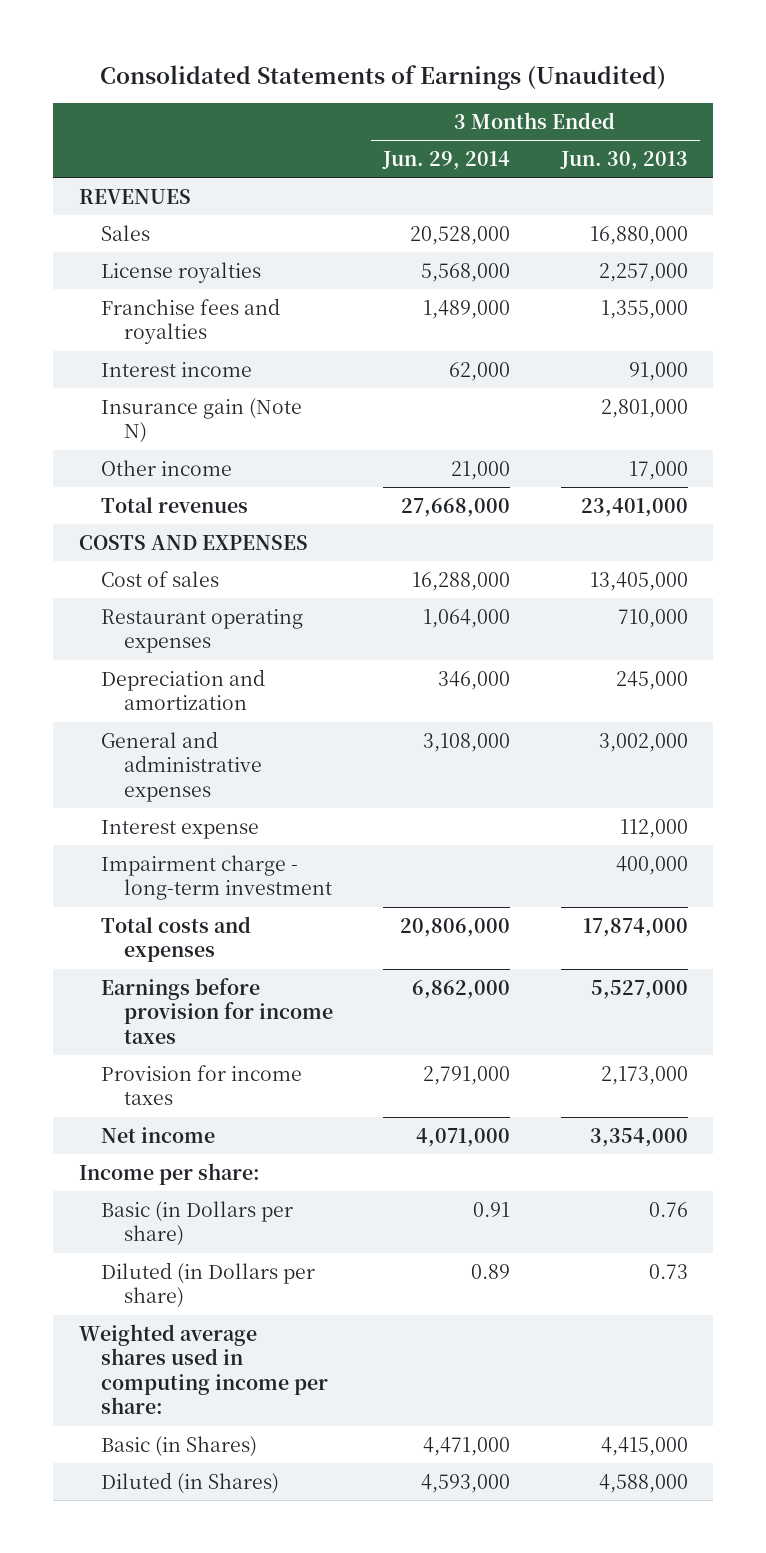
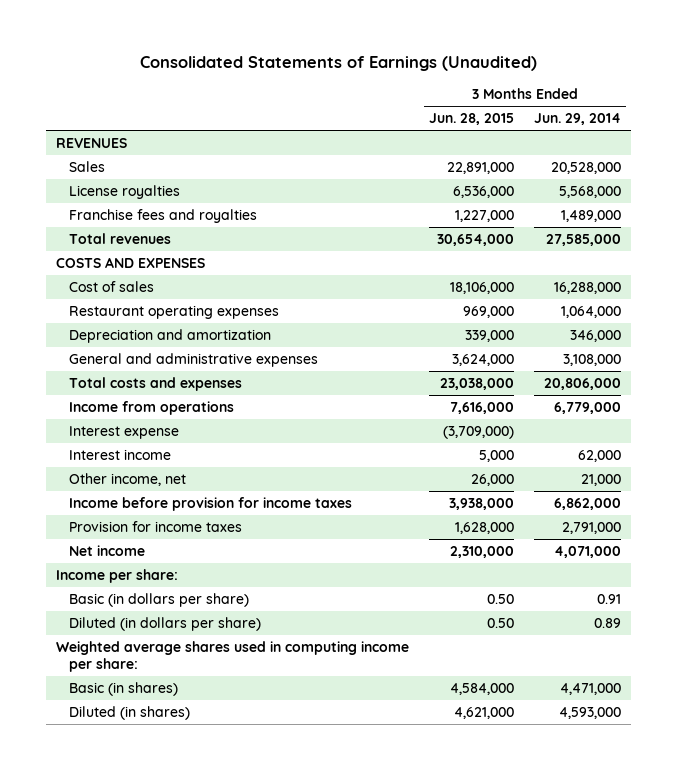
[559,150,688,170] Jun. 30, 2013 -> none
none -> [429,113,515,126] Jun. 28, 2015
[101,397,303,444] Insurance gain (Note N) -> none
[101,459,233,476] Other income -> none
[401,497,511,517] 27,668,000 -> [545,233,621,246] 27,585,000
[101,854,332,901] Impairment charge - long-term investment -> none
none -> [69,400,235,415] Income from operations
[101,819,260,839] Interest expense -> [69,425,180,439] Interest expense
[101,361,253,377] Interest income -> [69,448,172,460] Interest income
none -> [69,472,187,486] Other income, net
[101,977,333,1044] Earnings before provision for income taxes -> [69,496,353,511] Income before provision for income taxes
[101,1200,294,1247] Basic (in Dollars per share) -> [69,592,250,607] Basic (in dollars per share)
[101,1261,316,1309] Diluted (in Dollars per share) -> [69,616,262,631] Diluted (in dollars per share)
[101,1435,258,1457] Basic (in Shares) -> [69,681,179,696] Basic (in shares)
[101,1471,280,1494] Diluted (in Shares) -> [69,705,191,720] Diluted (in shares)

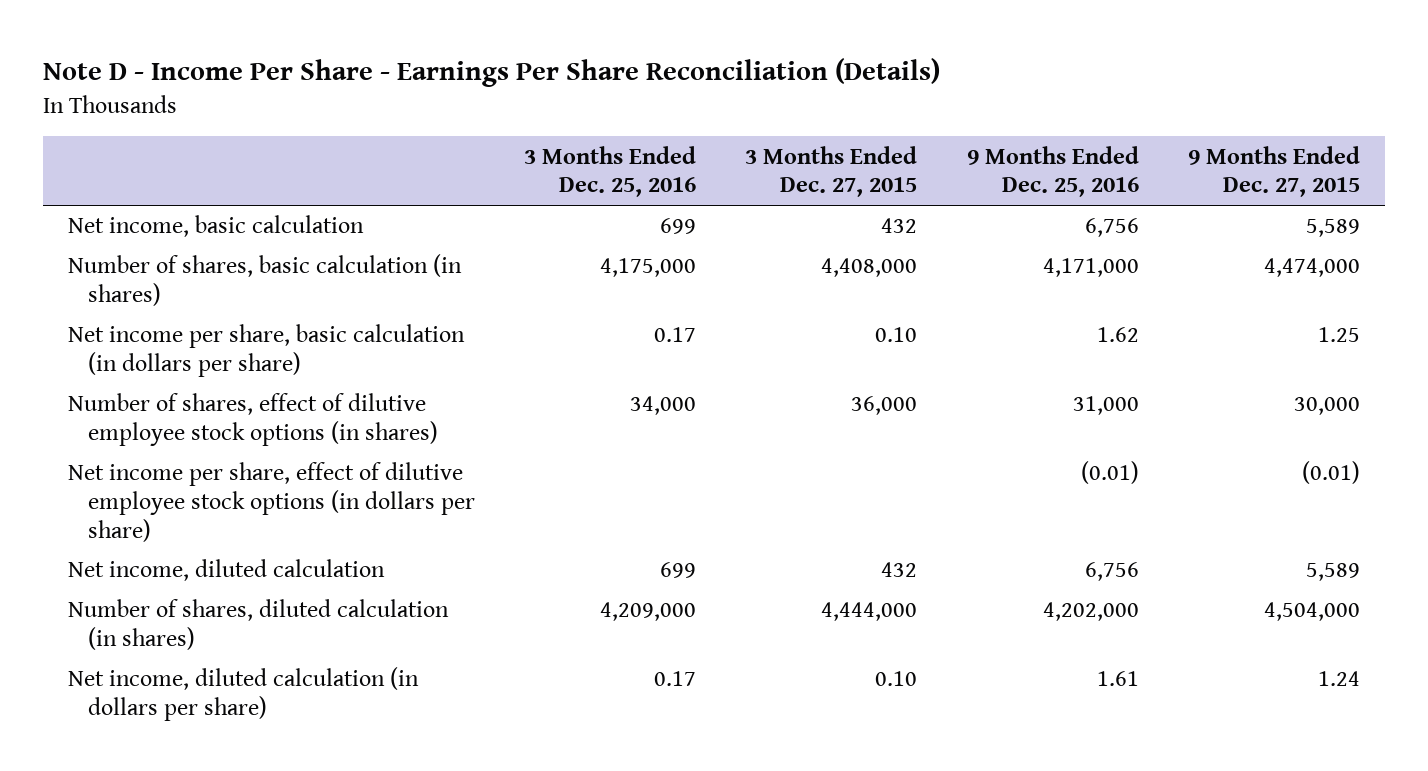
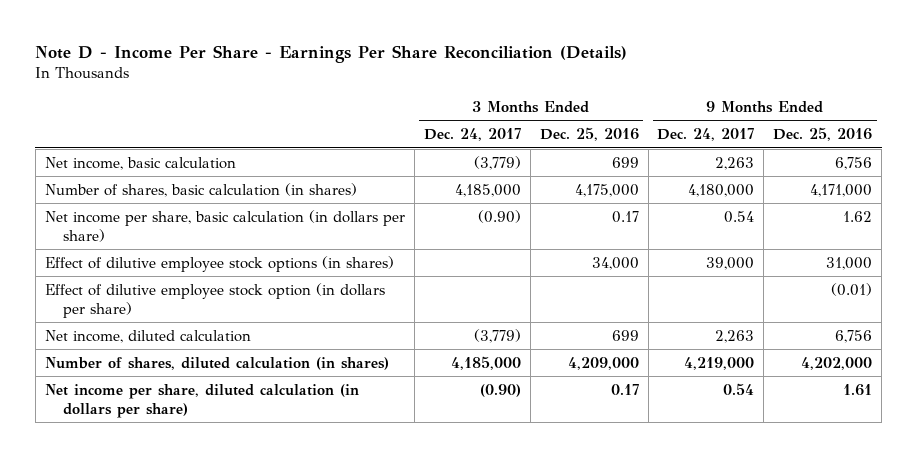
[745,145,918,198] 3 Months Ended Dec. 27, 2015 -> none
[1187,145,1360,198] 9 Months Ended Dec. 27, 2015 -> none
none -> [423,128,521,142] Dec. 24, 2017
none -> [657,128,755,142] Dec. 24, 2017
[68,393,438,447] Number of shares, effect of dilutive employee stock options (in shares) -> [44,255,394,272] Effect of dilutive employee stock options (in shares)
[68,462,475,542] Net income per share, effect of dilutive employee stock options (in dollars per share) -> [44,282,385,318] Effect of dilutive employee stock option (in dollars per share)
[68,667,420,722] Net income, diluted calculation (in dollars per share) -> [44,383,359,418] Net income per share, diluted calculation (in dollars per share)

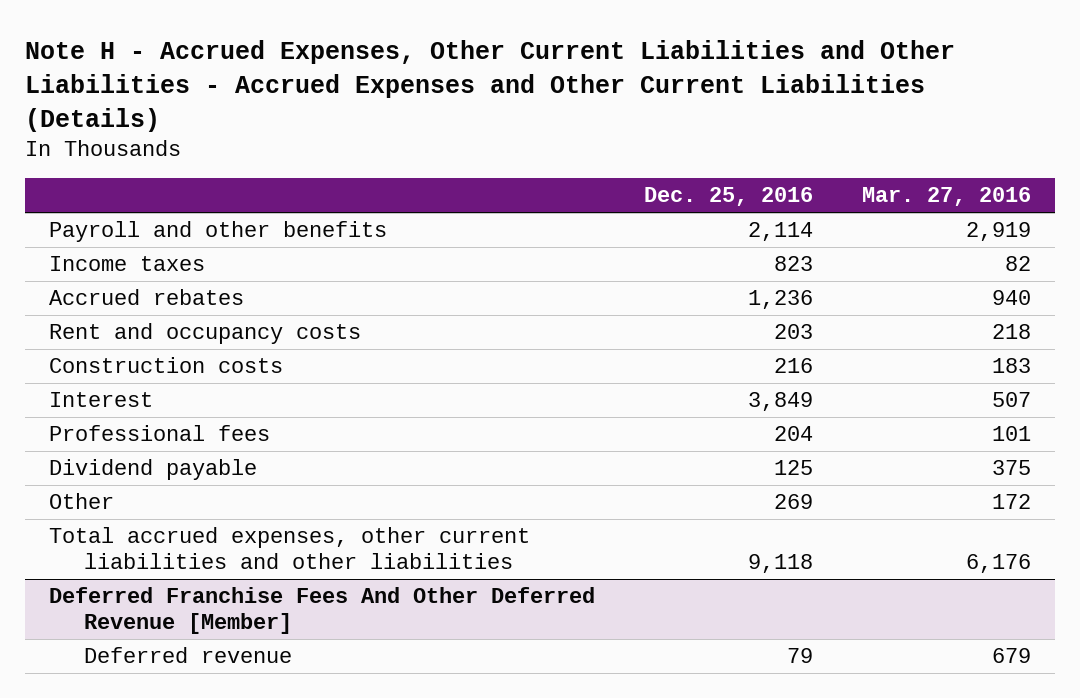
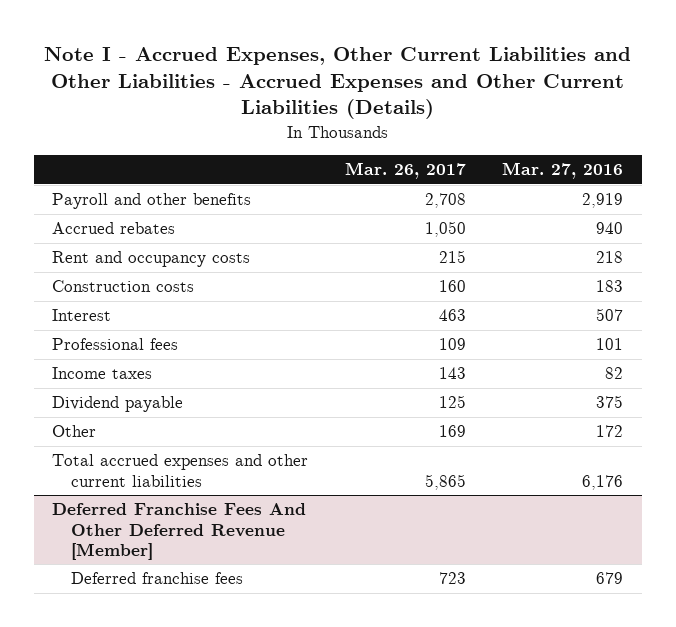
[25,40,956,132] Note H - Accrued Expenses, Other Current Liabilities and Other Liabilities - Accrued Expenses and Other Current Liabilities (Details) -> [43,46,631,120] Note I - Accrued Expenses, Other Current Liabilities and Other Liabilities - Accrued Expenses and Other Current Liabilities (Details)
[644,187,814,207] Dec. 25, 2016 -> none
none -> [344,162,466,180] Mar. 26, 2017
[49,256,206,272] Income taxes -> [52,367,153,380] Income taxes
[49,527,531,569] Total accrued expenses, other current liabilities and other liabilities -> [52,454,309,487] Total accrued expenses and other current liabilities
[83,647,292,664] Deferred revenue -> [71,572,244,585] Deferred franchise fees

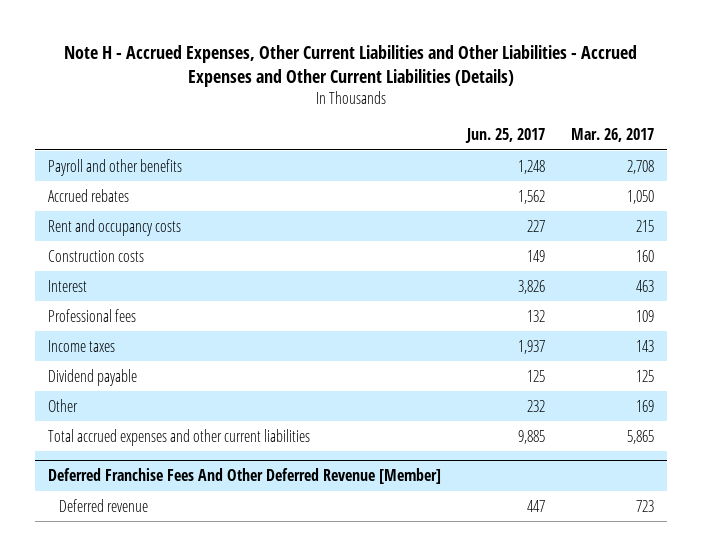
[43,46,631,120] Note I - Accrued Expenses, Other Current Liabilities and Other Liabilities - Accrued Expenses and Other Current Liabilities (Details) -> [64,45,638,88] Note H - Accrued Expenses, Other Current Liabilities and Other Liabilities - Accrued Expenses and Other Current Liabilities (Details)
[502,162,624,180] Mar. 27, 2016 -> none
none -> [465,128,546,144] Jun. 25, 2017
[71,572,244,585] Deferred franchise fees -> [59,498,149,512] Deferred revenue

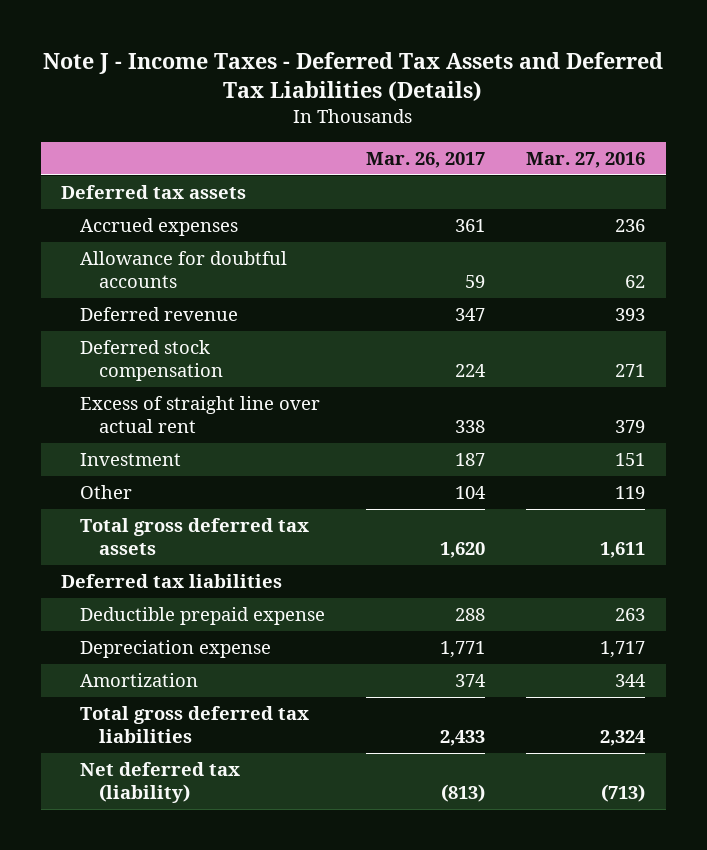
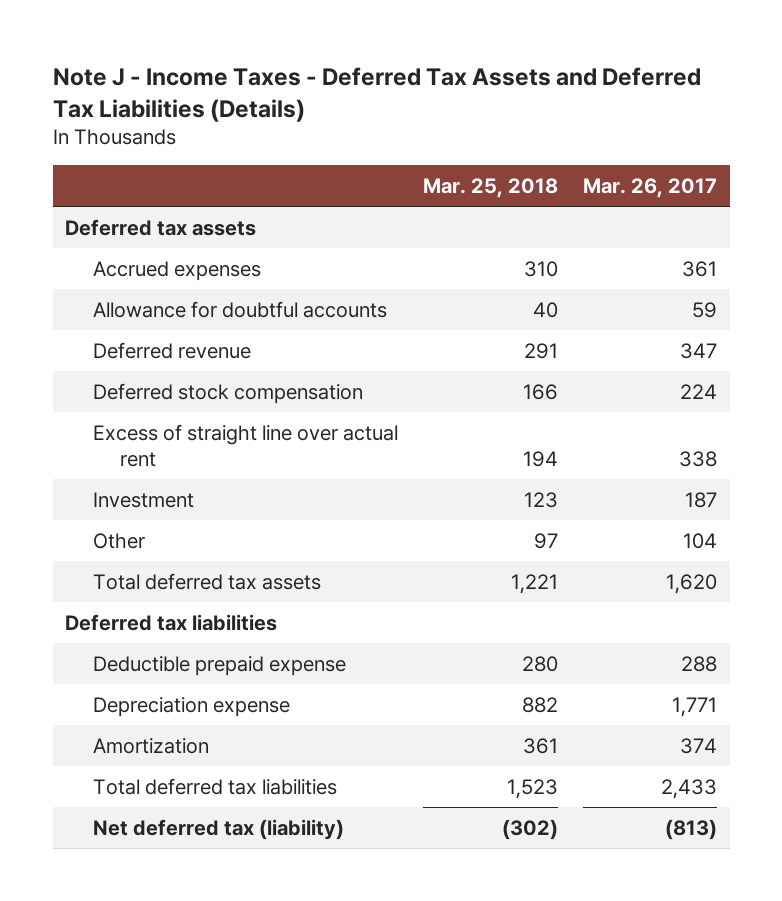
[526,151,646,168] Mar. 27, 2016 -> none
none -> [422,178,558,199] Mar. 25, 2018
[80,518,310,556] Total gross deferred tax assets -> [92,573,321,591] Total deferred tax assets
[80,706,310,744] Total gross deferred tax liabilities -> [92,778,337,796] Total deferred tax liabilities

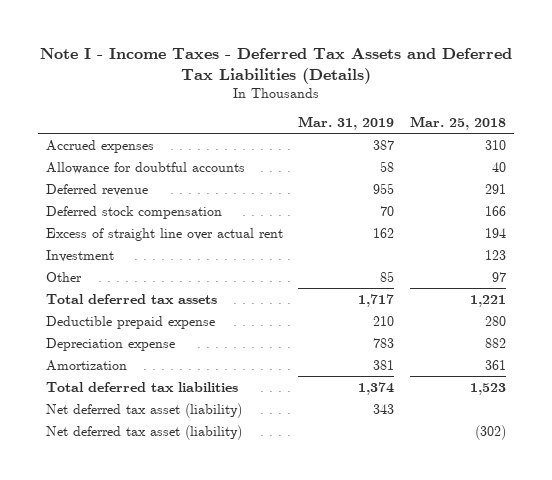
[52,66,701,122] Note J - Income Taxes - Deferred Tax Assets and Deferred Tax Liabilities (Details) -> [39,47,512,84] Note I - Income Taxes - Deferred Tax Assets and Deferred Tax Liabilities (Details)
[583,178,718,199] Mar. 26, 2017 -> none
none -> [298,116,395,131] Mar. 31, 2019
[65,219,257,237] Deferred tax assets -> none
[65,614,278,632] Deferred tax liabilities -> none
none -> [45,402,242,418] Net deferred tax asset (liability)
[92,819,344,841] Net deferred tax (liability) -> [45,424,242,440] Net deferred tax asset (liability)

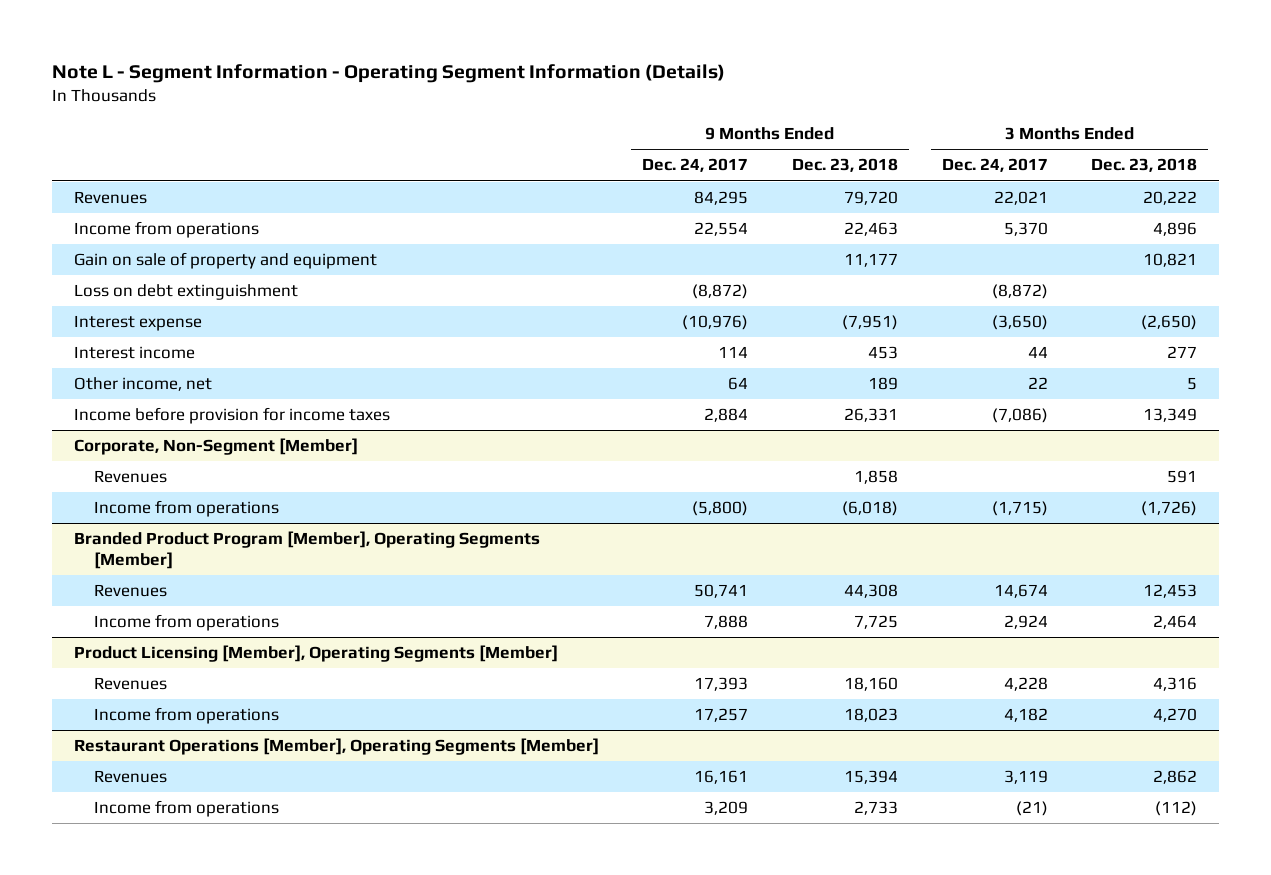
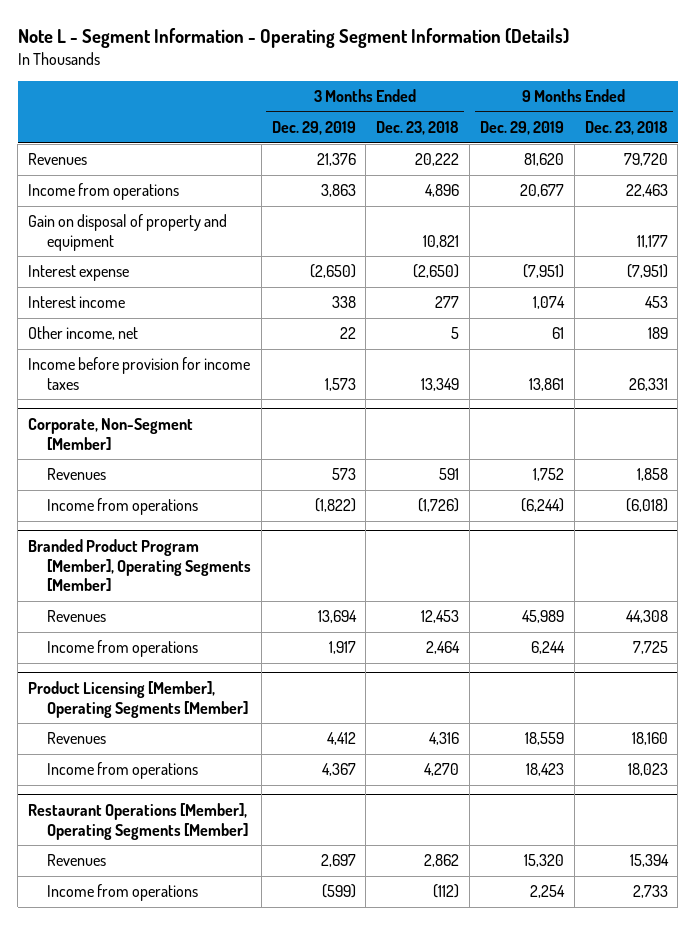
[642,158,749,173] Dec. 24, 2017 -> none
[941,158,1048,173] Dec. 24, 2017 -> none
none -> [271,121,356,136] Dec. 29, 2019
none -> [479,121,564,136] Dec. 29, 2019
[73,284,298,301] Loss on debt extinguishment -> none
[73,252,377,270] Gain on sale of property and equipment -> [28,214,228,251] Gain on disposal of property and equipment

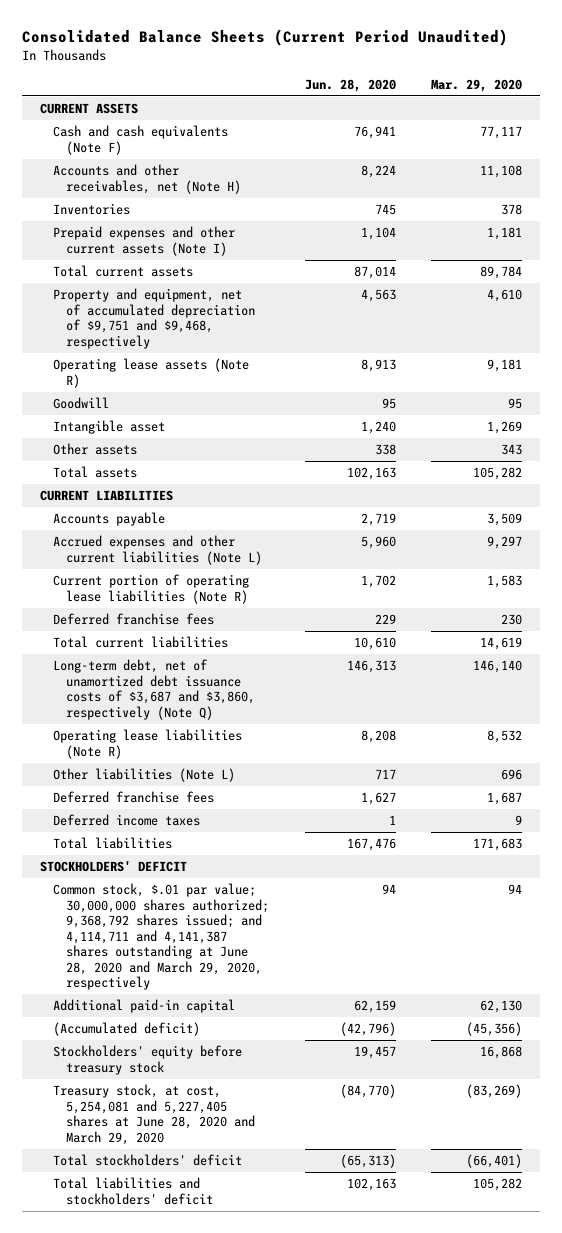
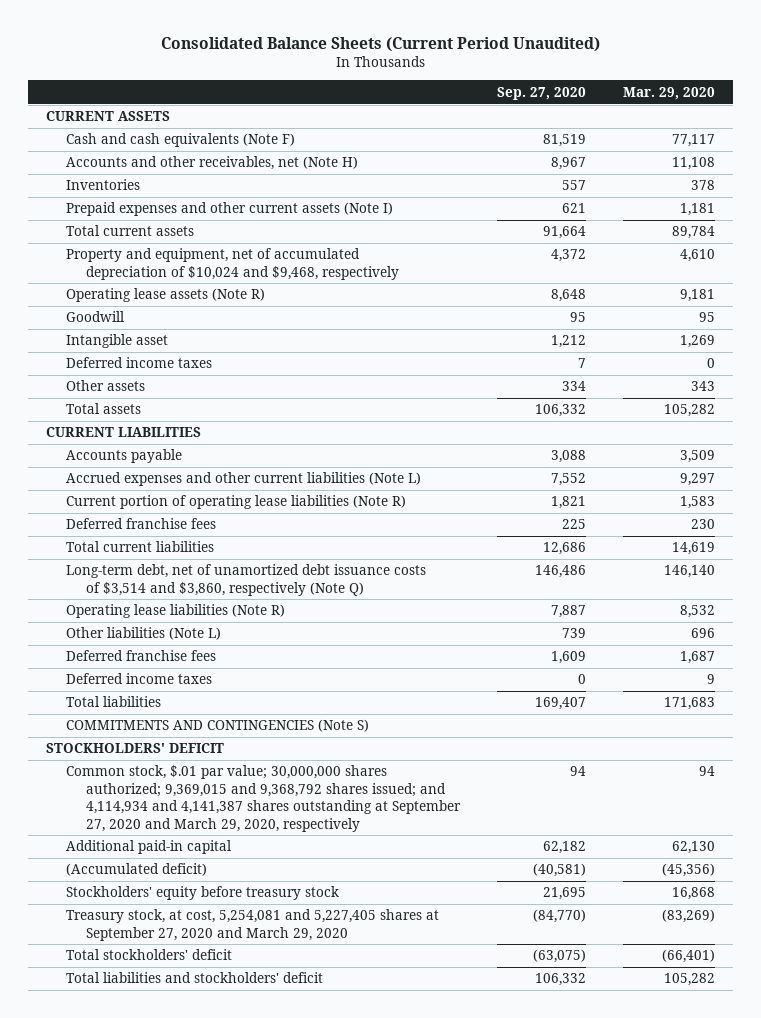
[304,78,396,92] Jun. 28, 2020 -> none
none -> [497,86,587,100] Sep. 27, 2020
[52,288,256,349] Property and equipment, net of accumulated depreciation of $9,751 and $9,468, respectively -> [66,248,400,280] Property and equipment, net of accumulated depreciation of $10,024 and $9,468, respectively
none -> [66,357,213,369] Deferred income taxes
[52,659,256,720] Long-term debt, net of unamortized debt issuance costs of $3,687 and $3,860, respectively (Note Q) -> [66,564,427,596] Long-term debt, net of unamortized debt issuance costs of $3,514 and $3,860, respectively (Note Q)
none -> [66,719,370,733] COMMITMENTS AND CONTINGENCIES (Note S)
[52,883,270,991] Common stock, $.01 par value; 30,000,000 shares authorized; 9,368,792 shares issued; and 4,114,711 and 4,141,387 shares outstanding at June 28, 2020 and March 29, 2020, respectively -> [66,765,462,832] Common stock, $.01 par value; 30,000,000 shares authorized; 9,369,015 and 9,368,792 shares issued; and 4,114,934 and 4,141,387 shares outstanding at September 27, 2020 and March 29, 2020, respectively
[52,1084,256,1145] Treasury stock, at cost, 5,254,081 and 5,227,405 shares at June 28, 2020 and March 29, 2020 -> [66,909,440,941] Treasury stock, at cost, 5,254,081 and 5,227,405 shares at September 27, 2020 and March 29, 2020

